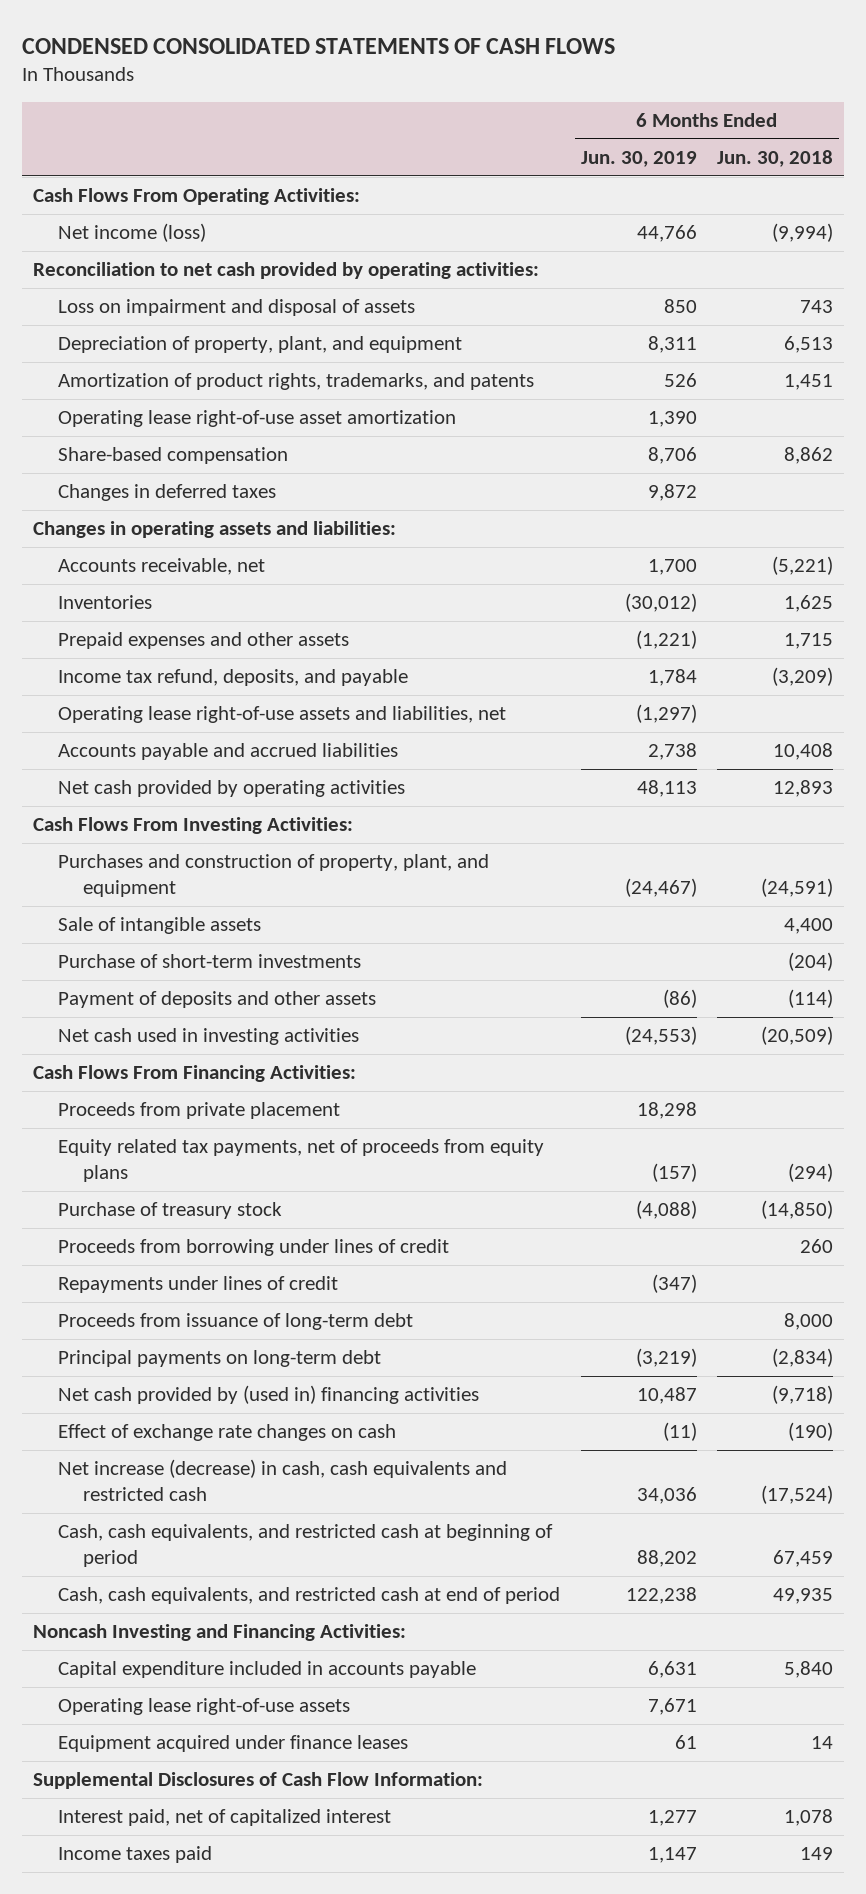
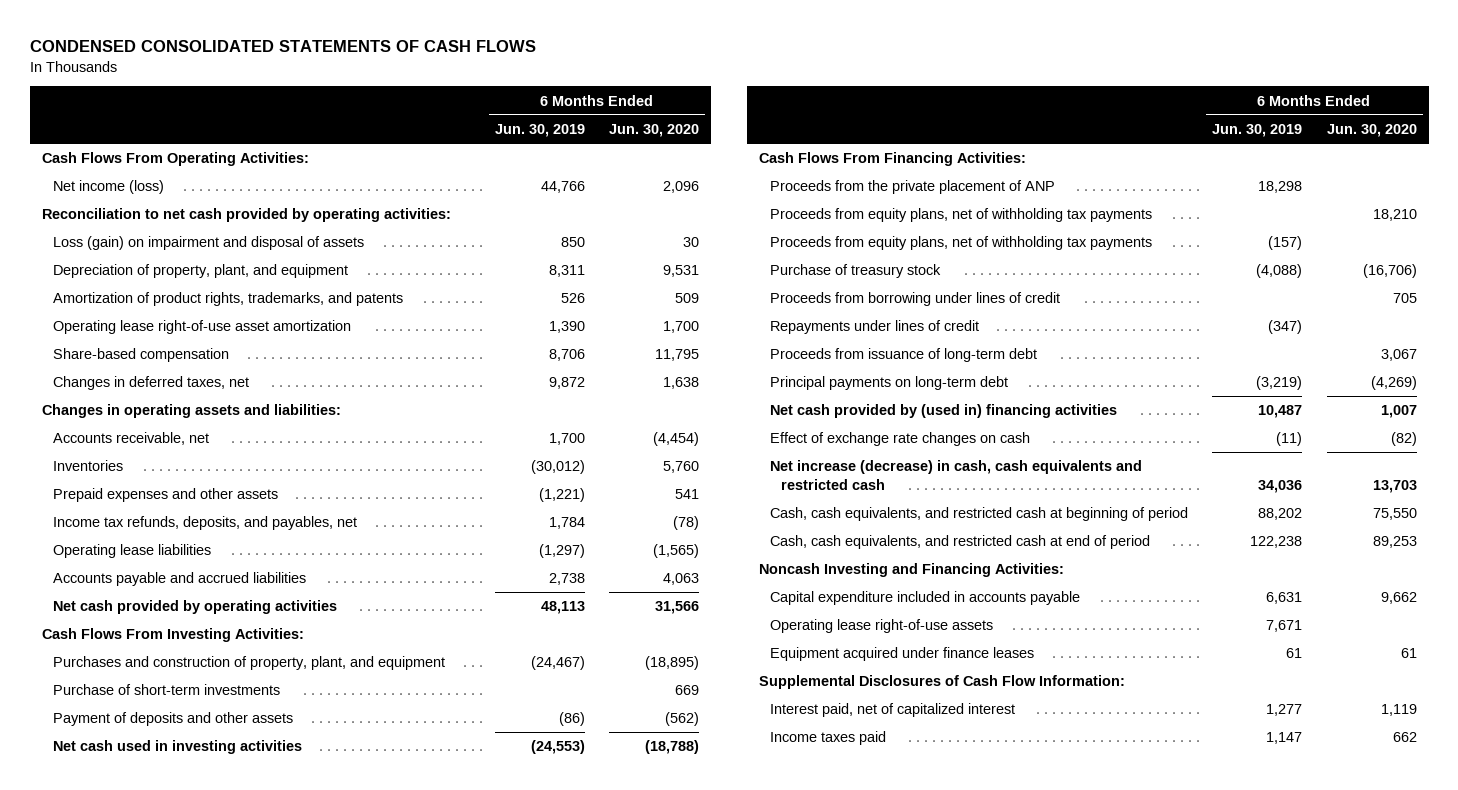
[717,149,834,167] Jun. 30, 2018 -> none
none -> [608,124,699,138] Jun. 30, 2020
[57,299,415,317] Loss on impairment and disposal of assets -> [52,236,364,251] Loss (gain) on impairment and disposal of assets
[57,484,276,502] Changes in deferred taxes -> [52,376,249,391] Changes in deferred taxes, net
[57,669,408,687] Income tax refund, deposits, and payable -> [52,516,357,531] Income tax refunds, deposits, and payables, net
[57,706,506,724] Operating lease right-of-use assets and liabilities, net -> [52,544,211,559] Operating lease liabilities
[57,917,261,935] Sale of intangible assets -> none
[57,1102,340,1120] Proceeds from private placement -> [770,180,1056,195] Proceeds from the private placement of ANP
none -> [770,208,1153,223] Proceeds from equity plans, net of withholding tax payments
[57,1139,544,1182] Equity related tax payments, net of proceeds from equity plans -> [770,236,1153,251] Proceeds from equity plans, net of withholding tax payments

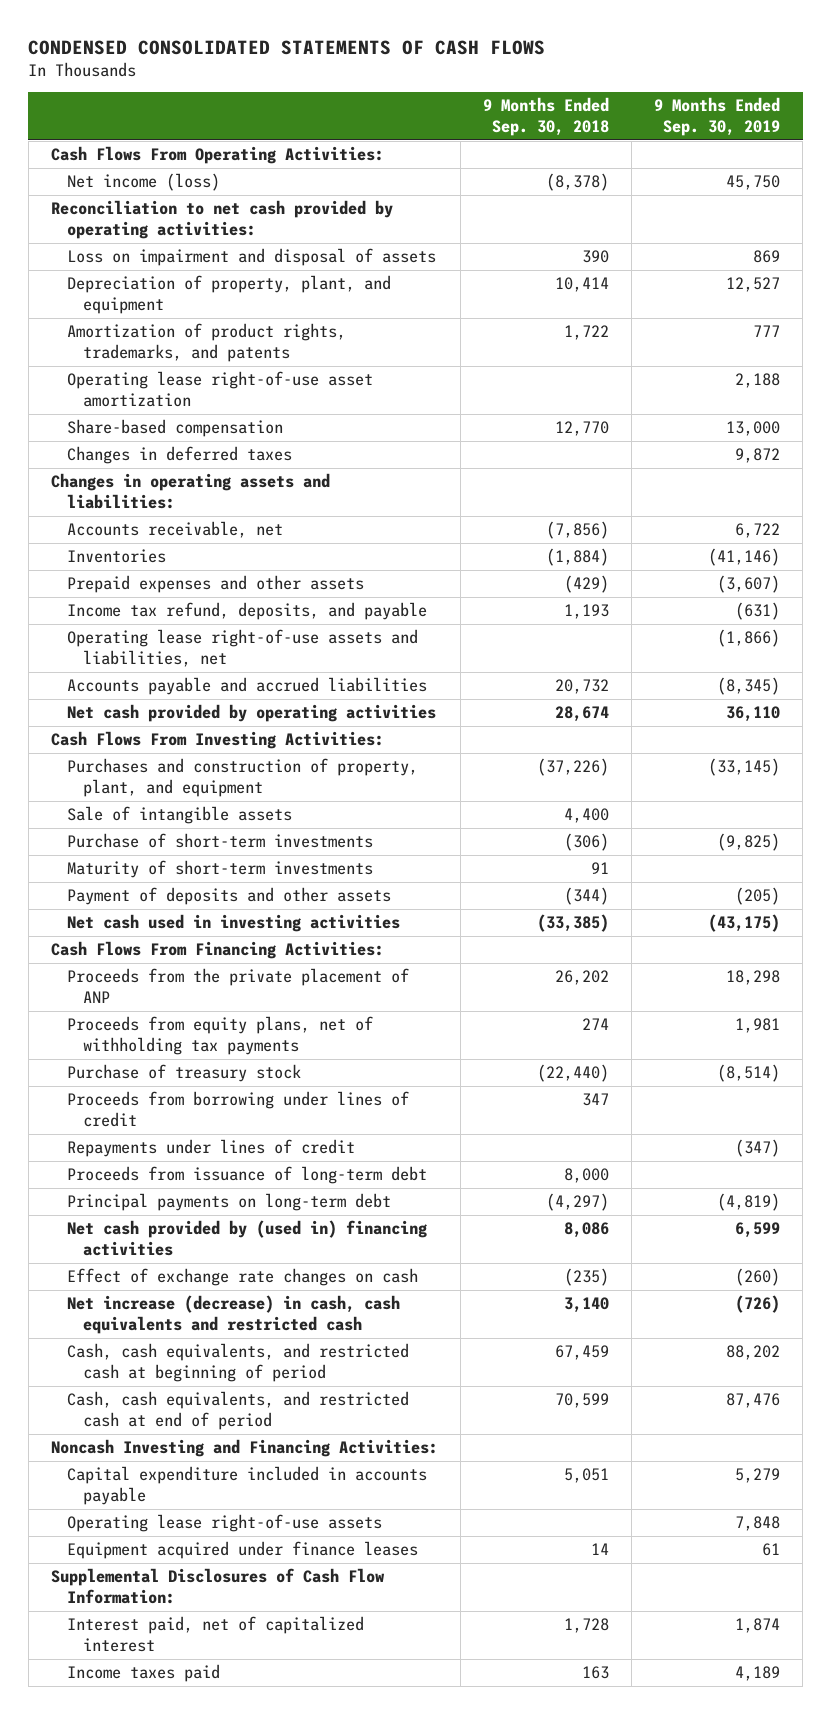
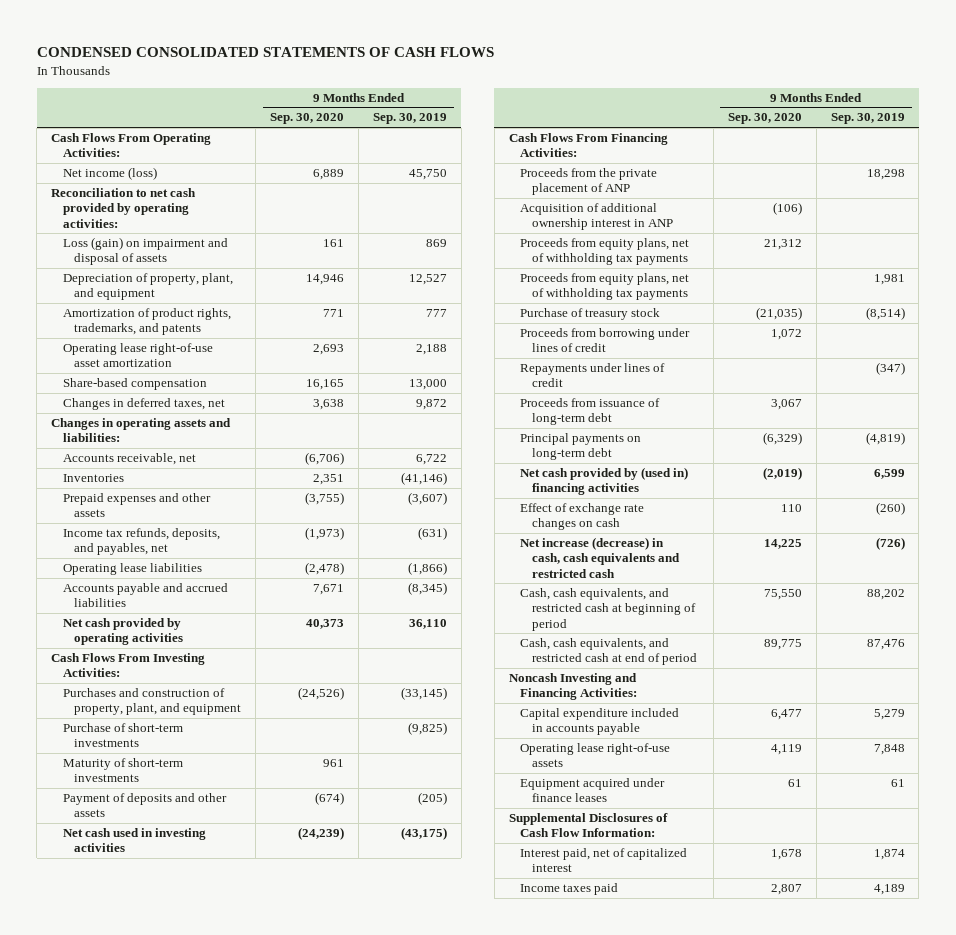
[483,97,610,137] 9 Months Ended Sep. 30, 2018 -> none
none -> [270,113,345,125] Sep. 30, 2020
[67,248,437,267] Loss on impairment and disposal of assets -> [62,237,228,266] Loss (gain) on impairment and disposal of assets
[67,446,293,465] Changes in deferred taxes -> [62,398,225,411] Changes in deferred taxes, net
[67,602,428,621] Income tax refund, deposits, and payable -> [62,528,220,556] Income tax refunds, deposits, and payables, net
[67,629,419,667] Operating lease right-of-use assets and liabilities, net -> [62,563,202,576] Operating lease liabilities
[67,806,293,825] Sale of intangible assets -> none
none -> [520,203,673,231] Acquisition of additional ownership interest in ANP
none -> [520,238,690,266] Proceeds from equity plans, net of withholding tax payments

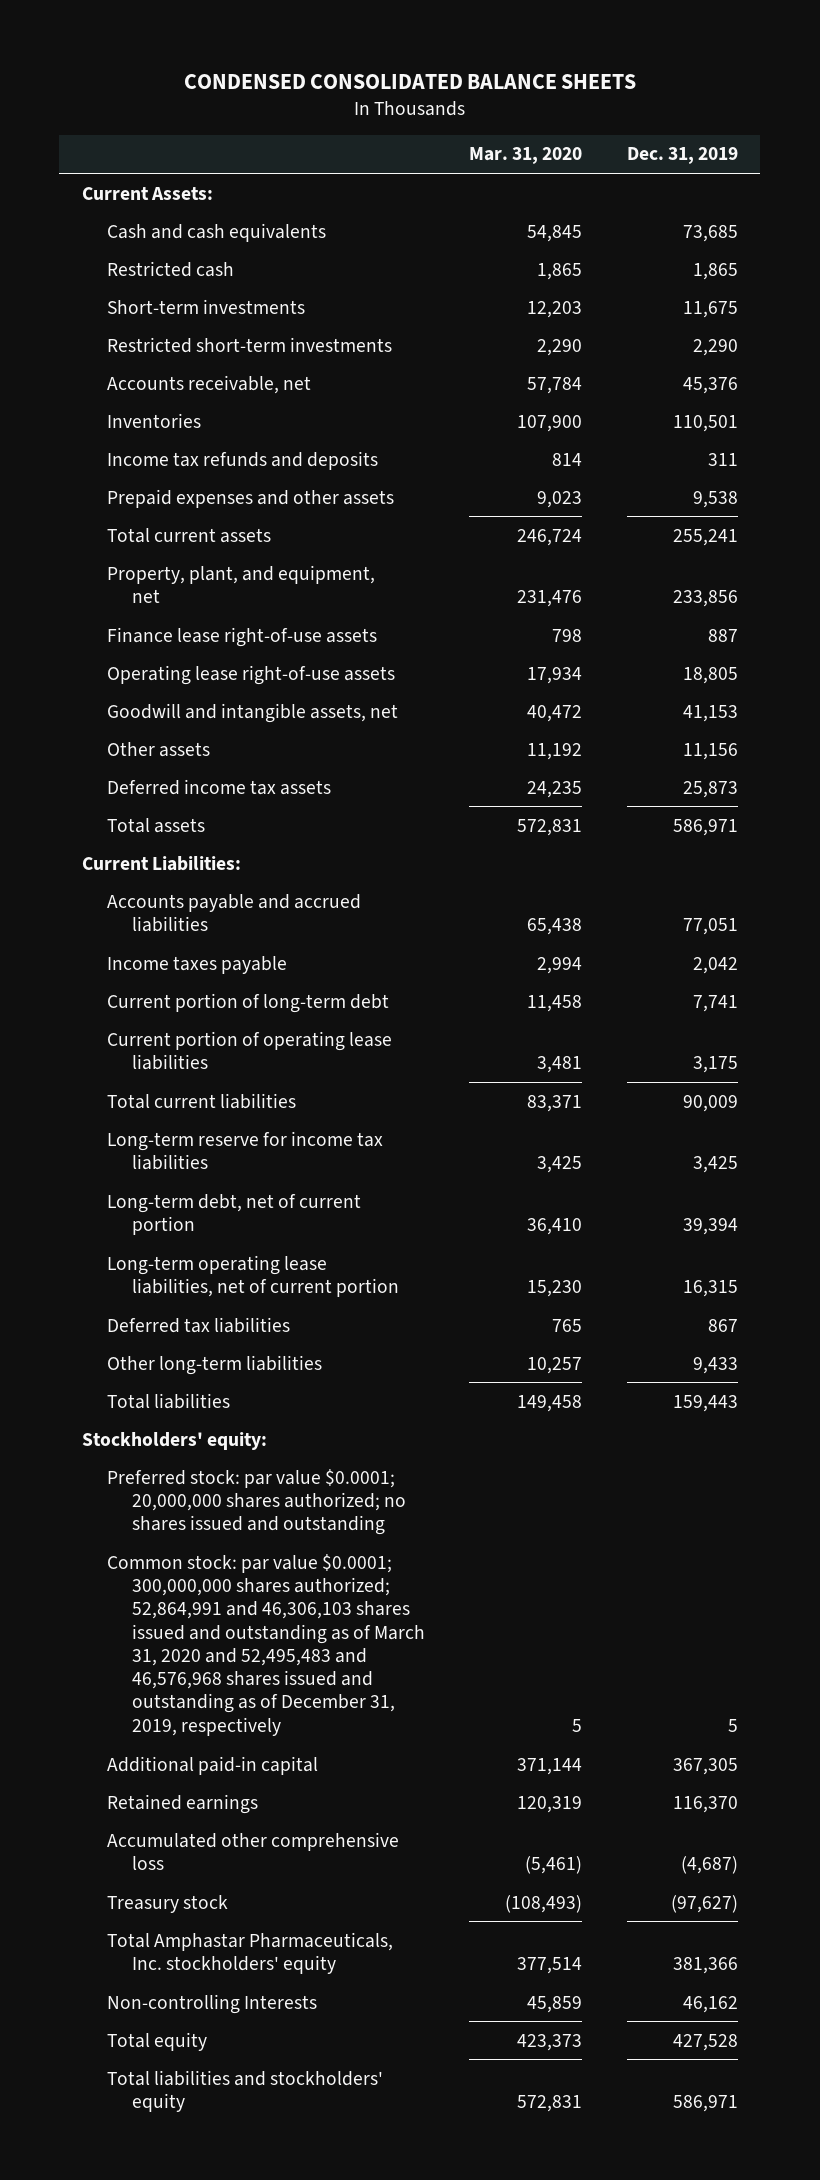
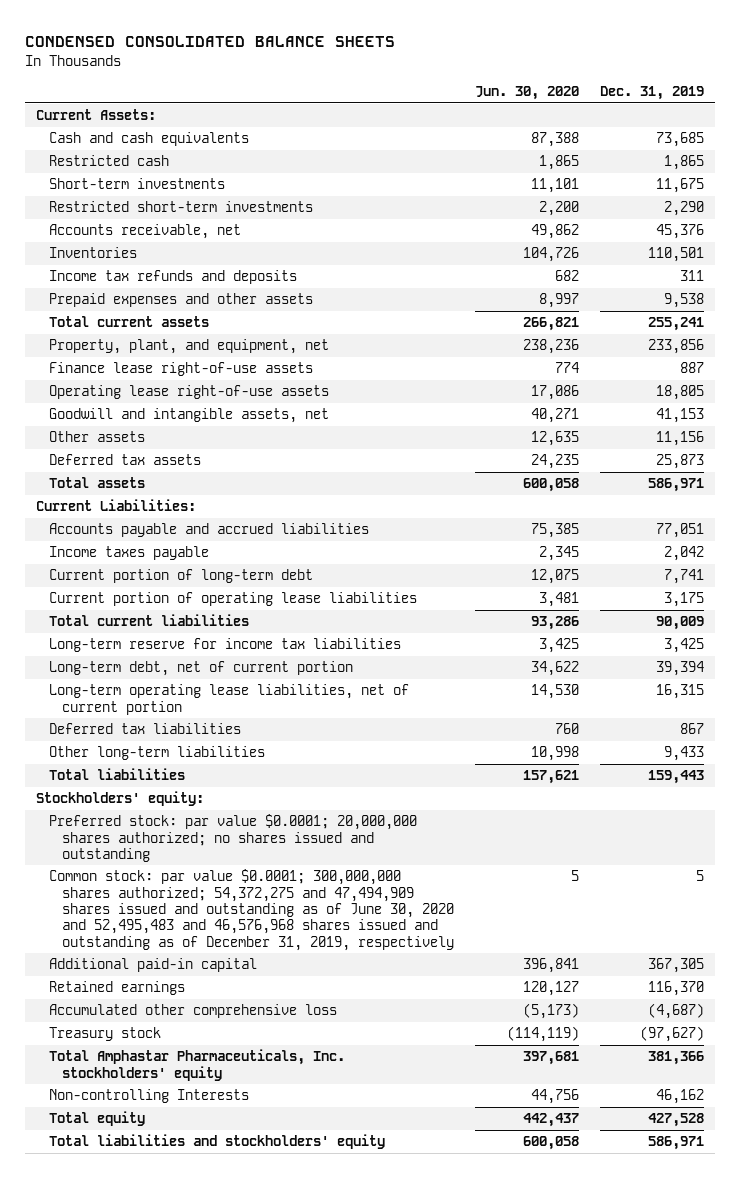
[469,147,583,165] Mar. 31, 2020 -> none
none -> [474,86,579,101] Jun. 30, 2020
[106,778,331,795] Deferred income tax assets -> [48,454,201,466] Deferred tax assets
[106,1553,425,1736] Common stock: par value $0.0001; 300,000,000 shares authorized; 52,864,991 and 46,306,103 shares issued and outstanding as of March 31, 2020 and 52,495,483 and 46,576,968 shares issued and outstanding as of December 31, 2019, respectively -> [48,869,454,951] Common stock: par value $0.0001; 300,000,000 shares authorized; 54,372,275 and 47,494,909 shares issued and outstanding as of June 30, 2020 and 52,495,483 and 46,576,968 shares issued and outstanding as of December 31, 2019, respectively

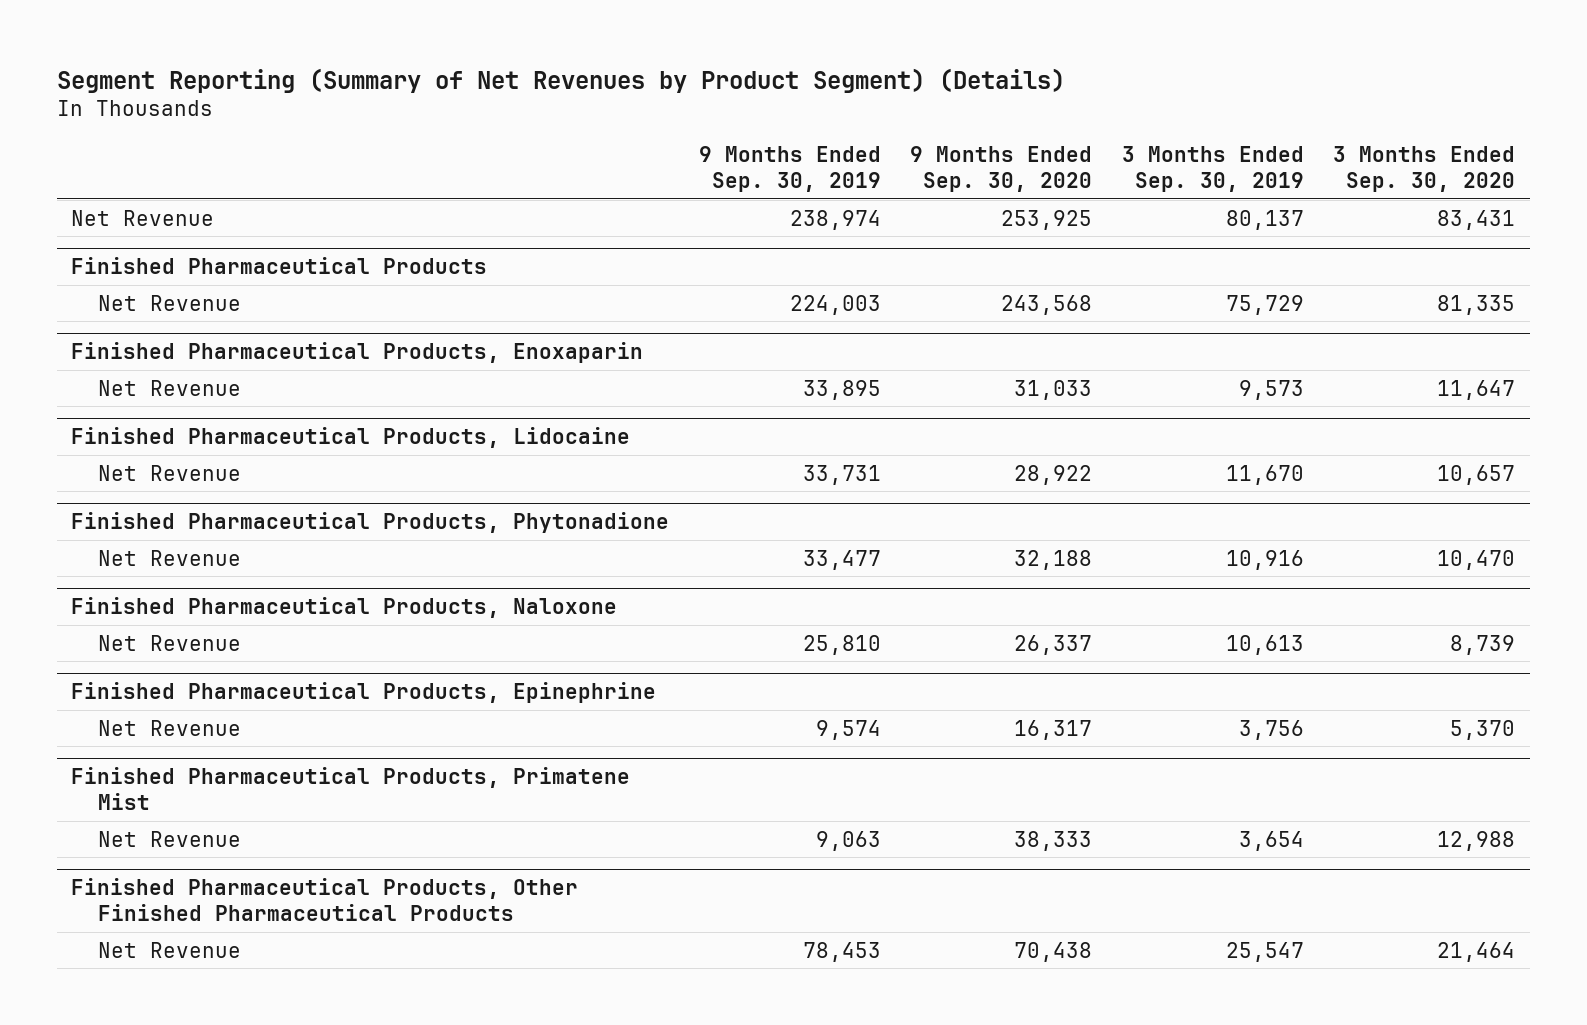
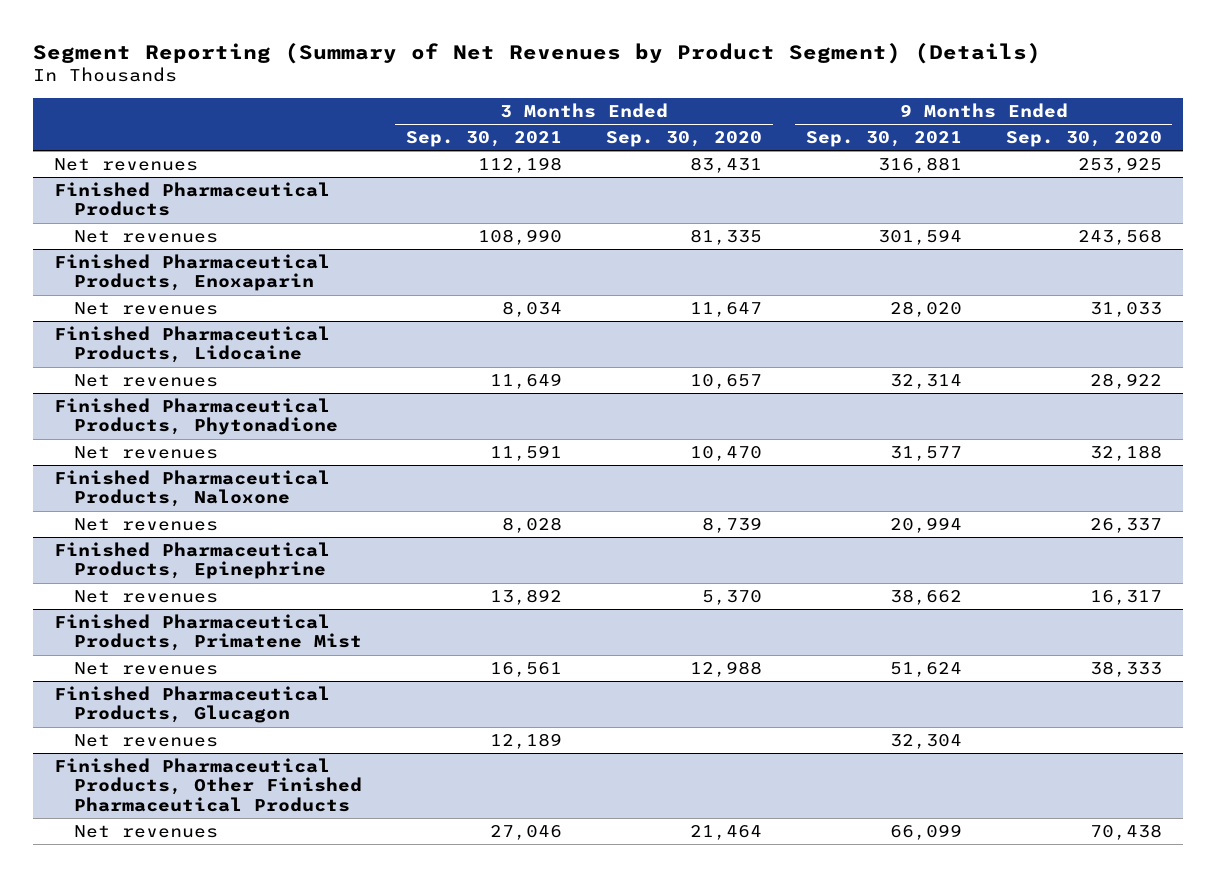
[698,146,881,193] 9 Months Ended Sep. 30, 2019 -> none
[1121,146,1304,193] 3 Months Ended Sep. 30, 2019 -> none
none -> [406,131,563,148] Sep. 30, 2021
none -> [805,131,962,148] Sep. 30, 2021
[71,209,215,226] Net Revenue -> [54,157,199,171] Net revenues
[98,294,242,311] Net Revenue -> [74,229,219,243] Net revenues
[98,379,242,396] Net Revenue -> [74,301,219,315] Net revenues
[98,464,242,481] Net Revenue -> [74,373,219,387] Net revenues
[98,549,242,566] Net Revenue -> [74,445,219,459] Net revenues
[98,634,242,651] Net Revenue -> [74,517,219,531] Net revenues
[98,719,242,736] Net Revenue -> [74,589,219,603] Net revenues
[98,830,242,847] Net Revenue -> [74,661,219,675] Net revenues
none -> [54,685,331,724] Finished Pharmaceutical Products, Glucagon
none -> [74,733,219,747] Net revenues
[98,941,242,958] Net Revenue -> [74,824,219,838] Net revenues

